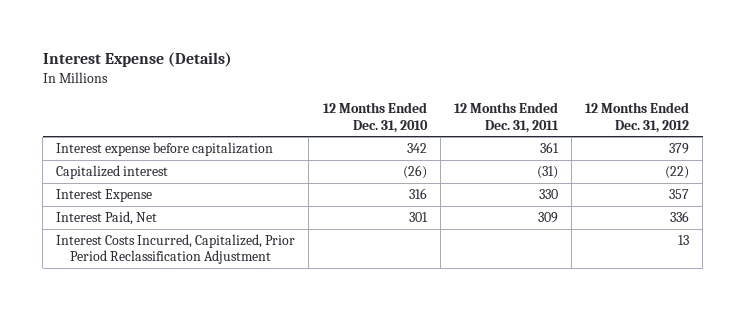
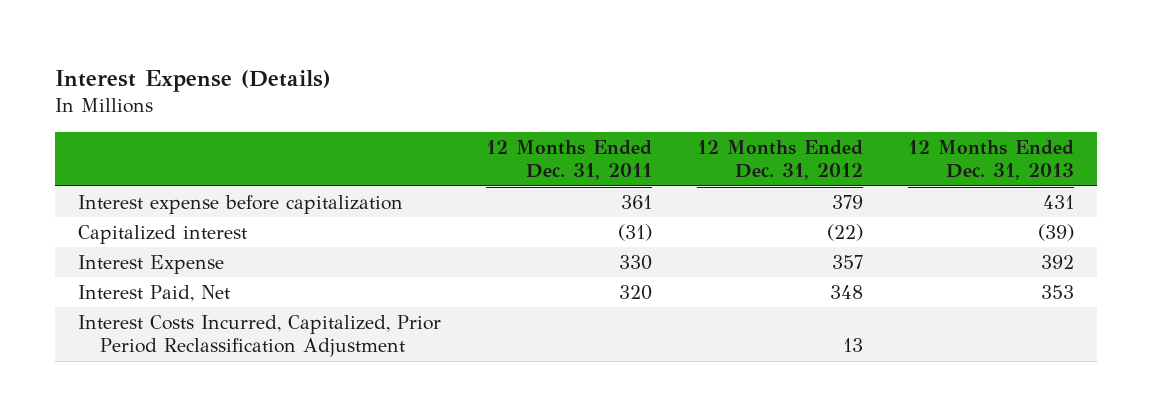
[322,102,428,133] 12 Months Ended Dec. 31, 2010 -> none
none -> [908,139,1075,181] 12 Months Ended Dec. 31, 2013
[537,212,558,224] 309 -> [618,284,652,300] 320
[670,211,690,223] 336 -> [830,284,864,299] 348

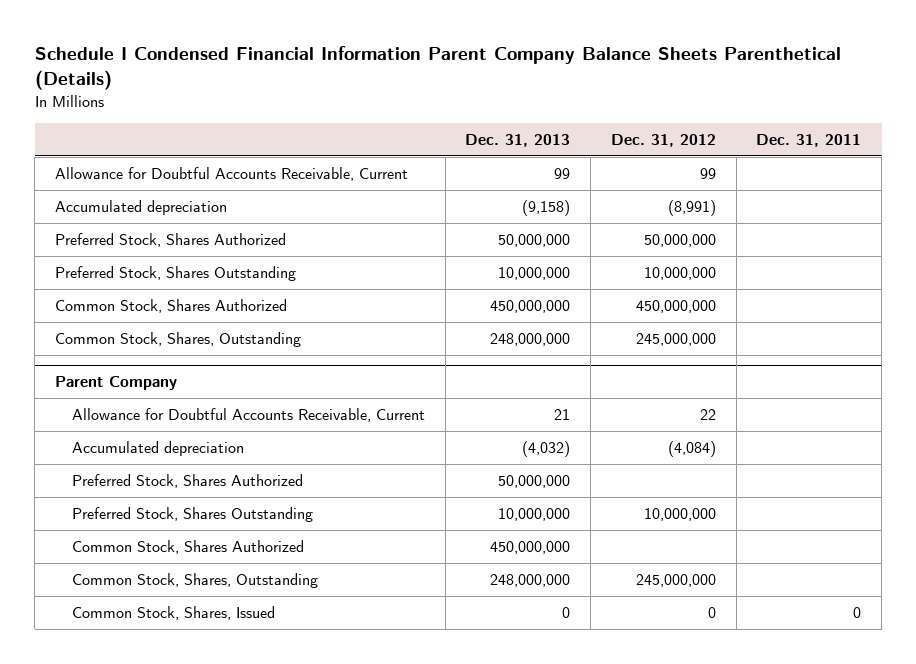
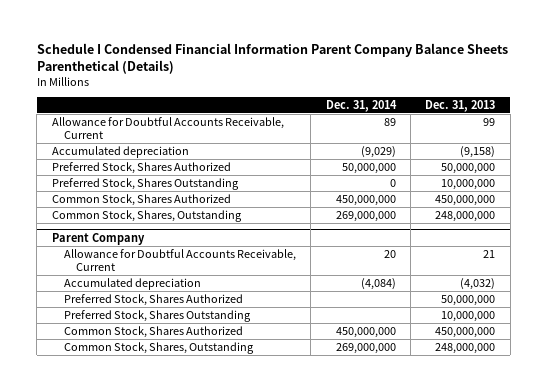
[610,134,716,148] Dec. 31, 2012 -> none
[756,134,862,148] Dec. 31, 2011 -> none
none -> [325,99,397,112] Dec. 31, 2014
[71,606,275,621] Common Stock, Shares, Issued -> none

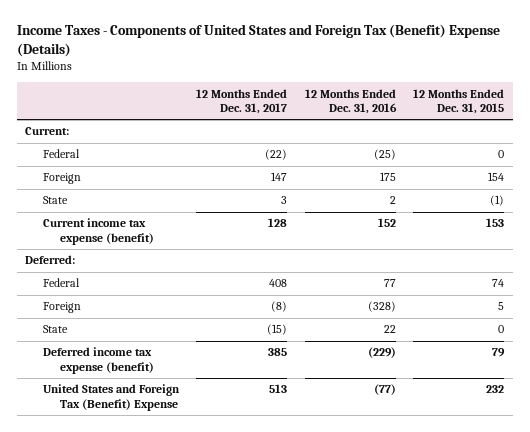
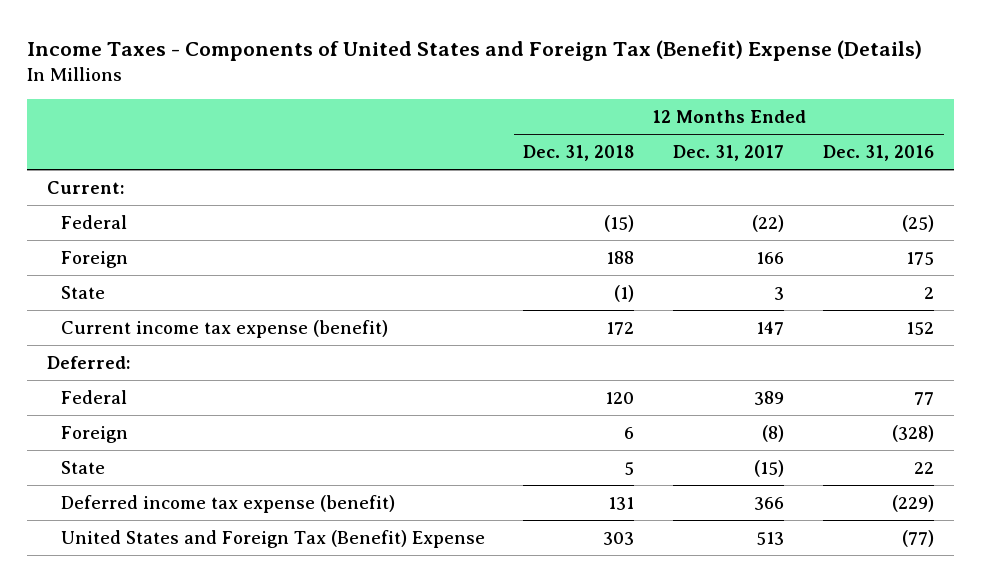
[413,88,505,115] 12 Months Ended Dec. 31, 2015 -> none
none -> [523,145,635,162] Dec. 31, 2018
[271,172,288,182] 147 -> [756,251,785,264] 166
[268,218,288,228] 128 -> [756,320,785,335] 147
[269,279,288,288] 408 -> [754,390,785,405] 389
[268,348,288,357] 385 -> [754,496,785,510] 366

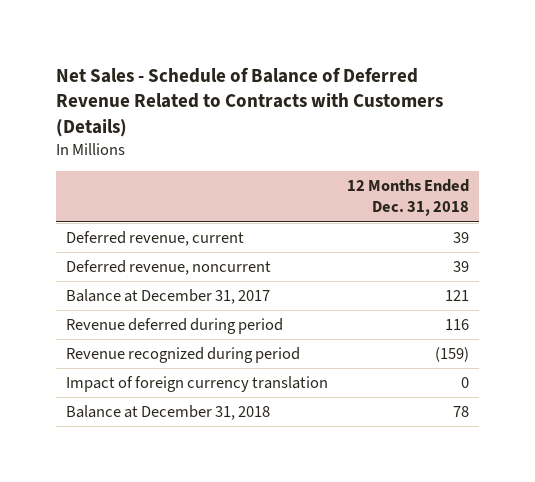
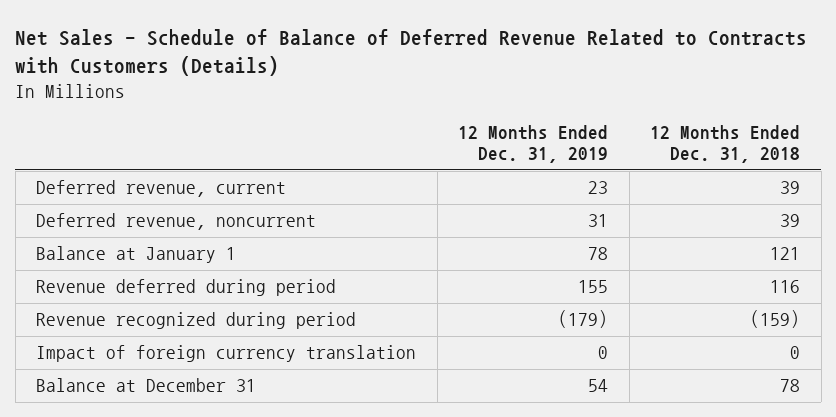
none -> [458,124,609,164] 12 Months Ended Dec. 31, 2019
[65,289,270,305] Balance at December 31, 2017 -> [36,246,237,264] Balance at January 1
[65,405,270,421] Balance at December 31, 2018 -> [36,378,257,393] Balance at December 31

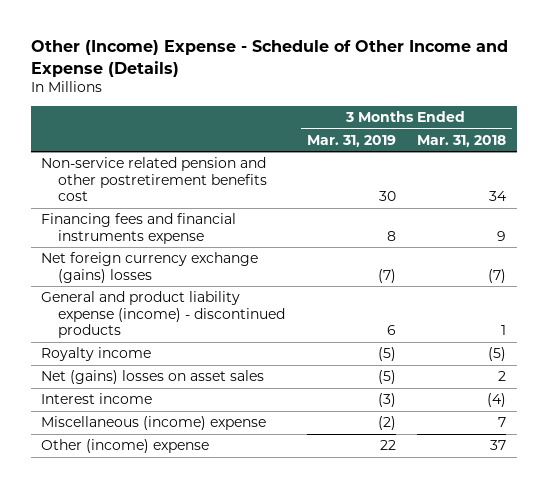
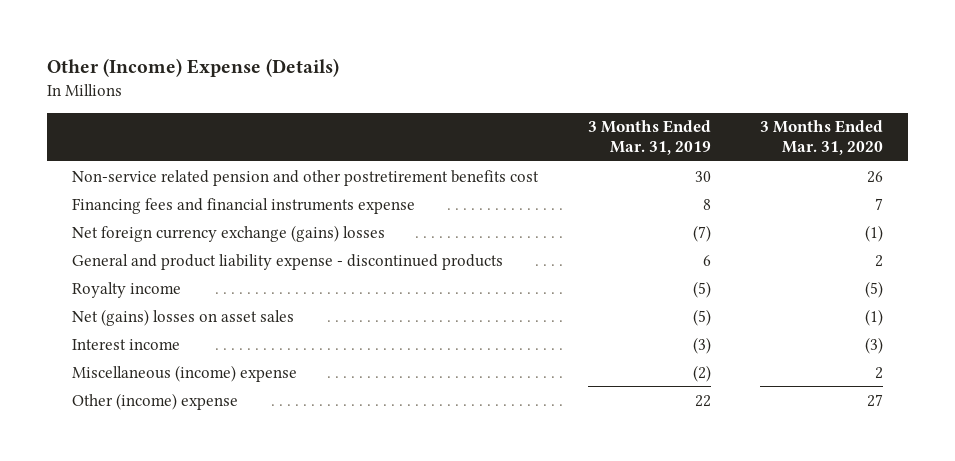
[30,40,508,77] Other (Income) Expense - Schedule of Other Income and Expense (Details) -> [46,58,339,78] Other (Income) Expense (Details)
[417,134,507,147] Mar. 31, 2018 -> none
none -> [760,120,884,155] 3 Months Ended Mar. 31, 2020
[41,291,285,339] General and product liability expense (income) - discontinued products -> [71,253,503,270] General and product liability expense - discontinued products

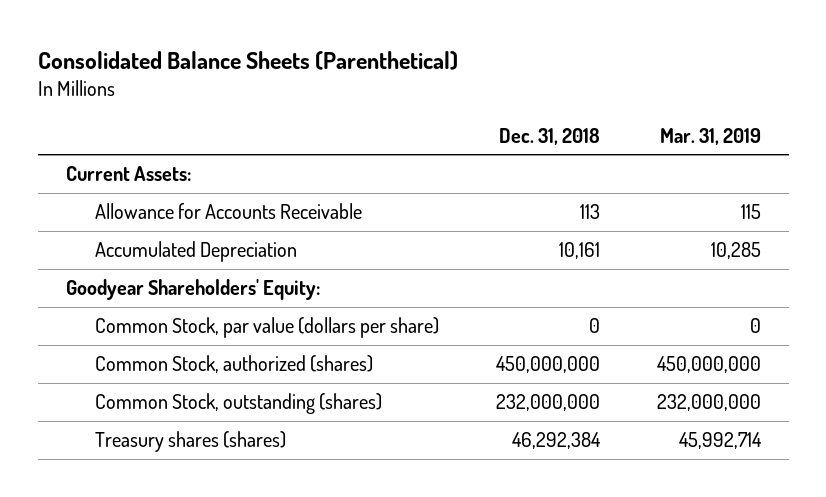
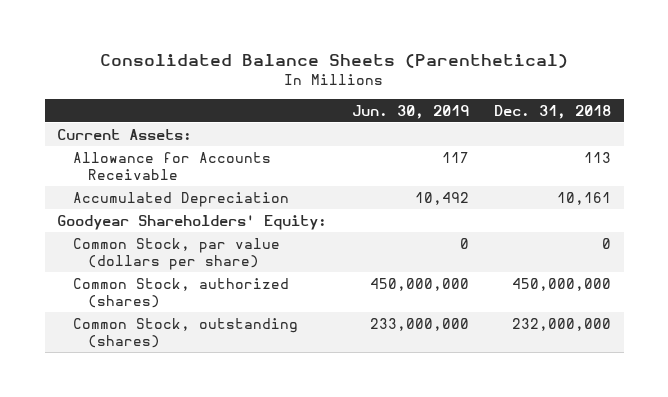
[659,127,761,145] Mar. 31, 2019 -> none
none -> [352,104,470,119] Jun. 30, 2019
[95,431,287,453] Treasury shares (shares) -> none

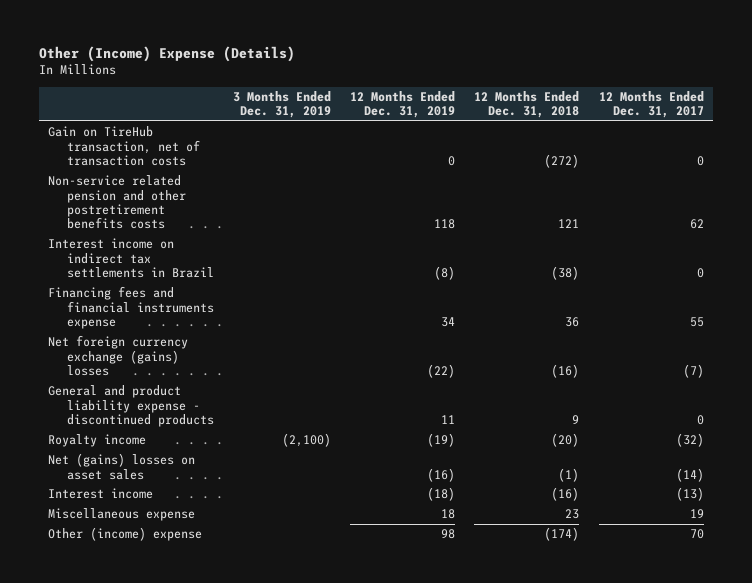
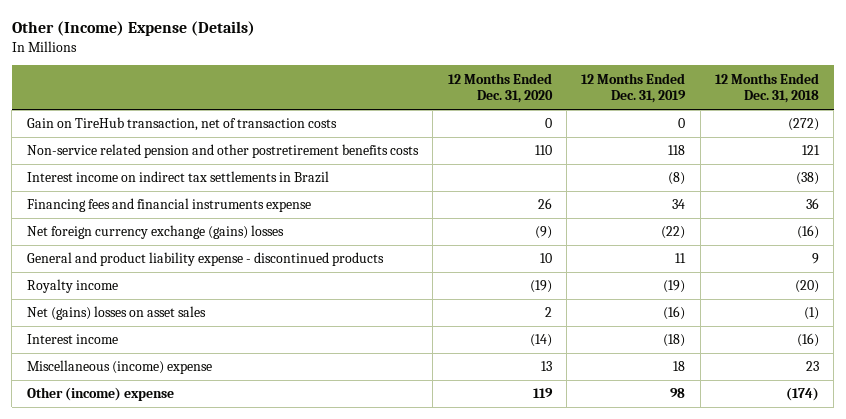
[232,91,331,119] 3 Months Ended Dec. 31, 2019 -> none
[598,91,704,119] 12 Months Ended Dec. 31, 2017 -> none
none -> [447,72,553,104] 12 Months Ended Dec. 31, 2020
[48,508,196,522] Miscellaneous expense -> [26,360,212,375] Miscellaneous (income) expense

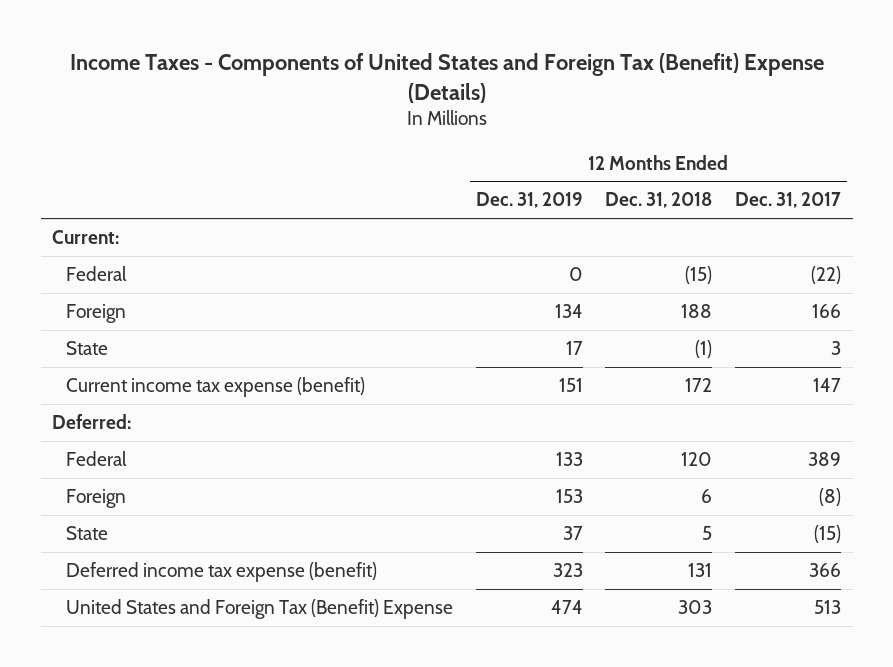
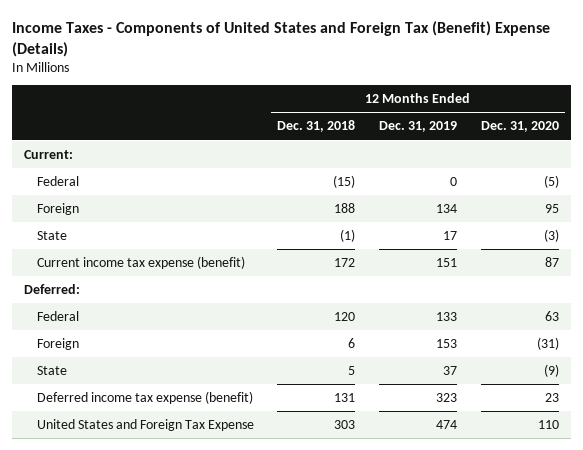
[735,192,842,209] Dec. 31, 2017 -> none
none -> [480,121,559,133] Dec. 31, 2020
[65,599,453,620] United States and Foreign Tax (Benefit) Expense -> [36,418,254,431] United States and Foreign Tax Expense

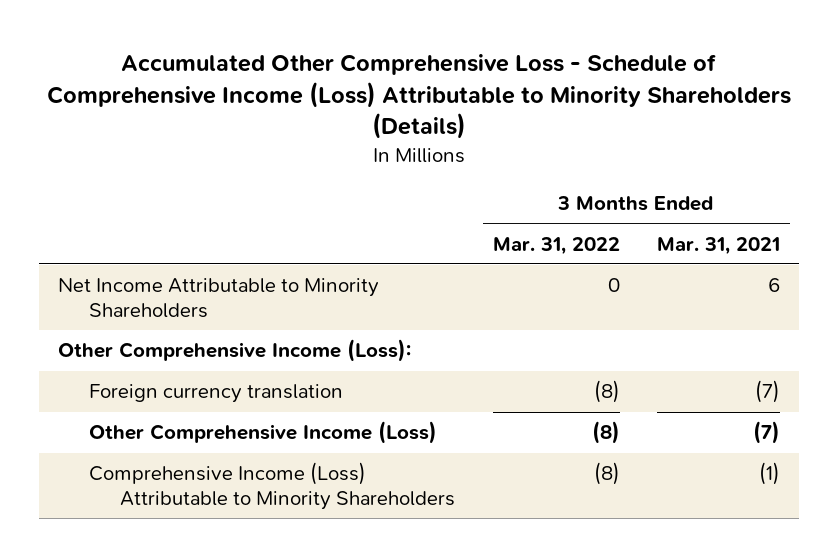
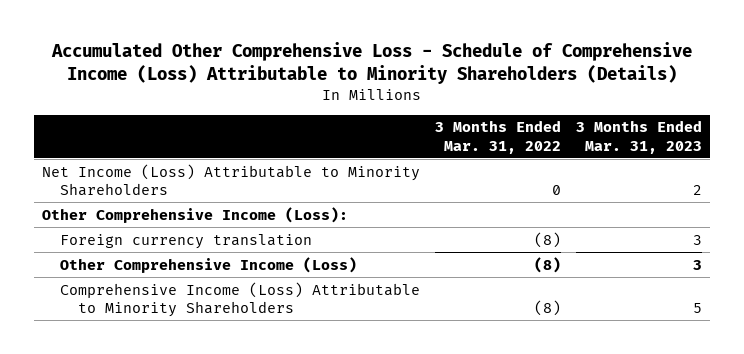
[657,236,781,255] Mar. 31, 2021 -> none
none -> [576,120,703,154] 3 Months Ended Mar. 31, 2023
[57,278,379,319] Net Income Attributable to Minority Shareholders -> [41,163,420,196] Net Income (Loss) Attributable to Minority Shareholders

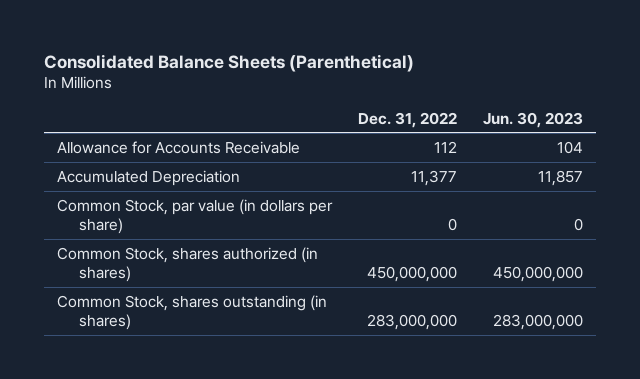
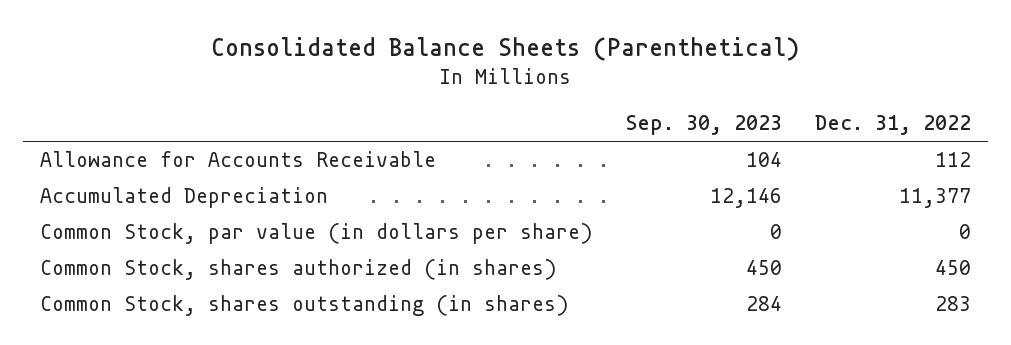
[482,111,583,128] Jun. 30, 2023 -> none
none -> [625,115,782,136] Sep. 30, 2023
[366,265,457,282] 450,000,000 -> [935,260,972,276] 450
[366,313,457,330] 283,000,000 -> [935,296,972,312] 283

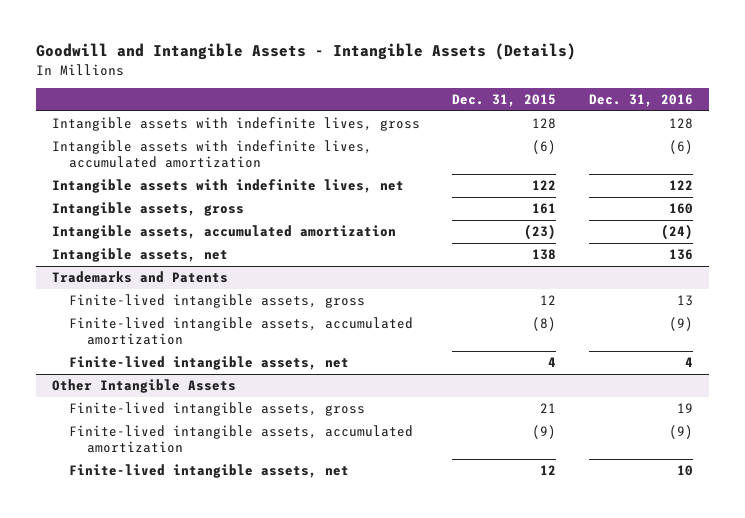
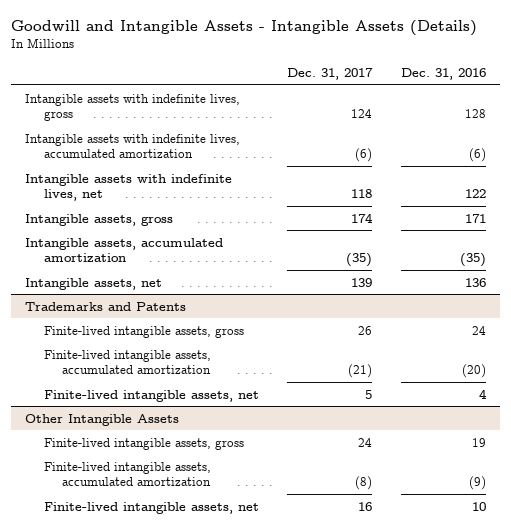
[452,94,557,108] Dec. 31, 2015 -> none
none -> [287,67,374,80] Dec. 31, 2017
[668,203,693,215] 160 -> [464,213,486,223] 171
[660,224,693,241] (24) -> [459,253,486,268] (35)
[676,295,693,307] 13 -> [471,325,486,335] 24
[668,317,693,332] (9) -> [461,364,486,379] (20)

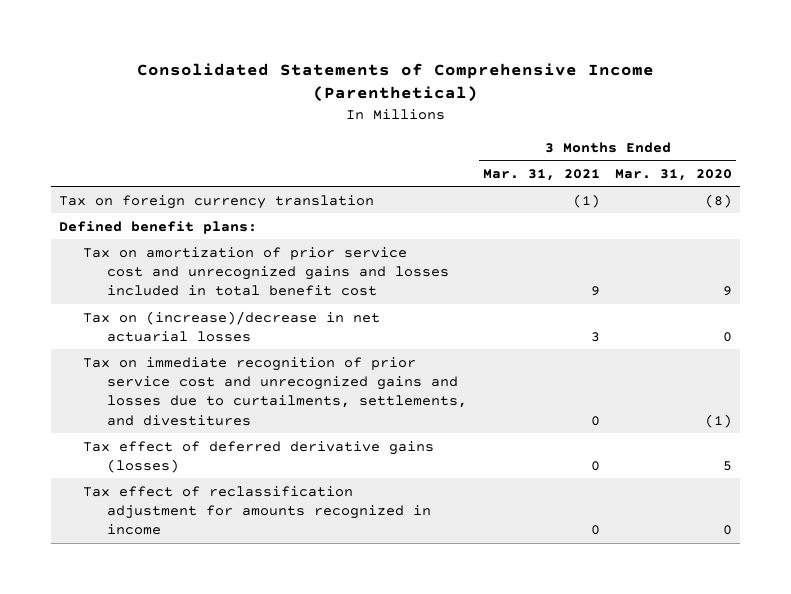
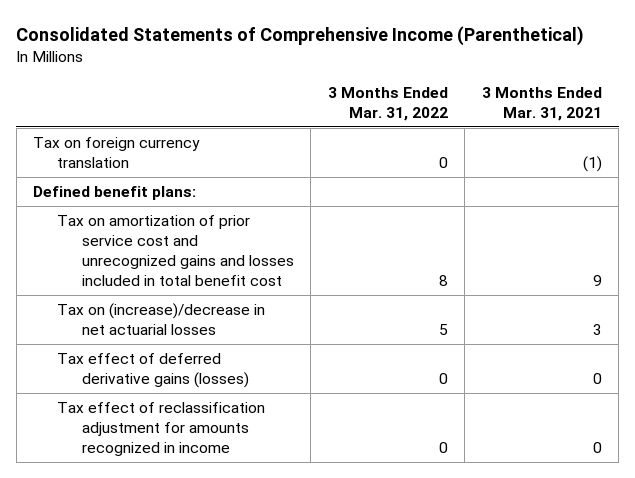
[615,168,733,181] Mar. 31, 2020 -> none
none -> [327,86,448,121] 3 Months Ended Mar. 31, 2022
[83,356,468,426] Tax on immediate recognition of prior service cost and unrecognized gains and losses due to curtailments, settlements, and divestitures -> none

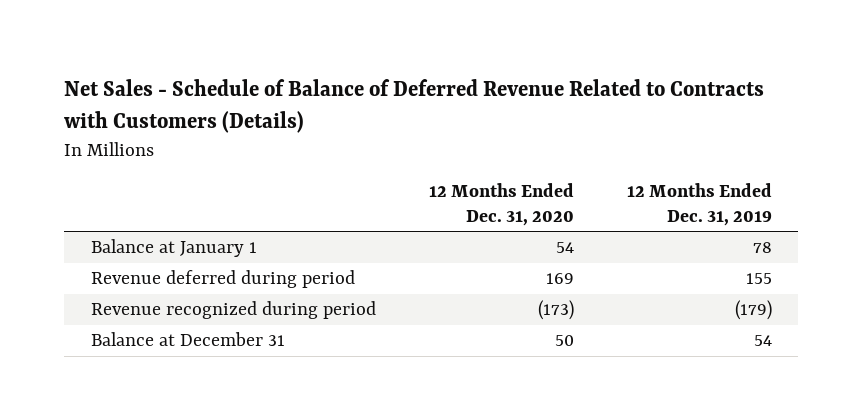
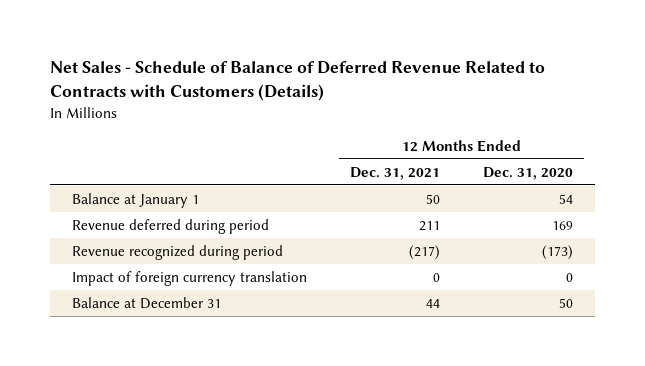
[626,183,772,226] 12 Months Ended Dec. 31, 2019 -> none
none -> [349,166,440,180] Dec. 31, 2021
none -> [71,270,307,286] Impact of foreign currency translation

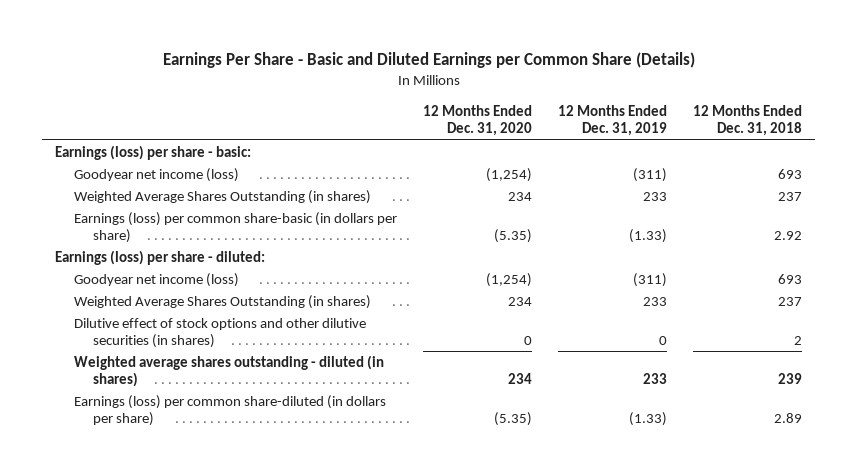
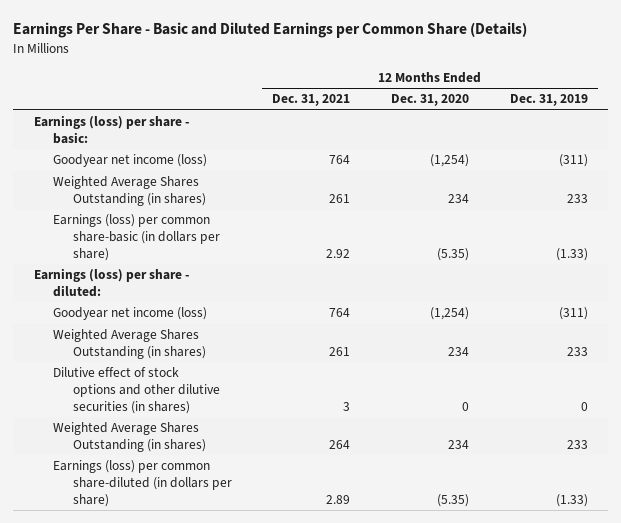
[692,105,802,137] 12 Months Ended Dec. 31, 2018 -> none
none -> [272,94,351,107] Dec. 31, 2021
[73,354,384,388] Weighted average shares outstanding - diluted (in shares) -> [53,422,206,453] Weighted Average Shares Outstanding (in shares)

